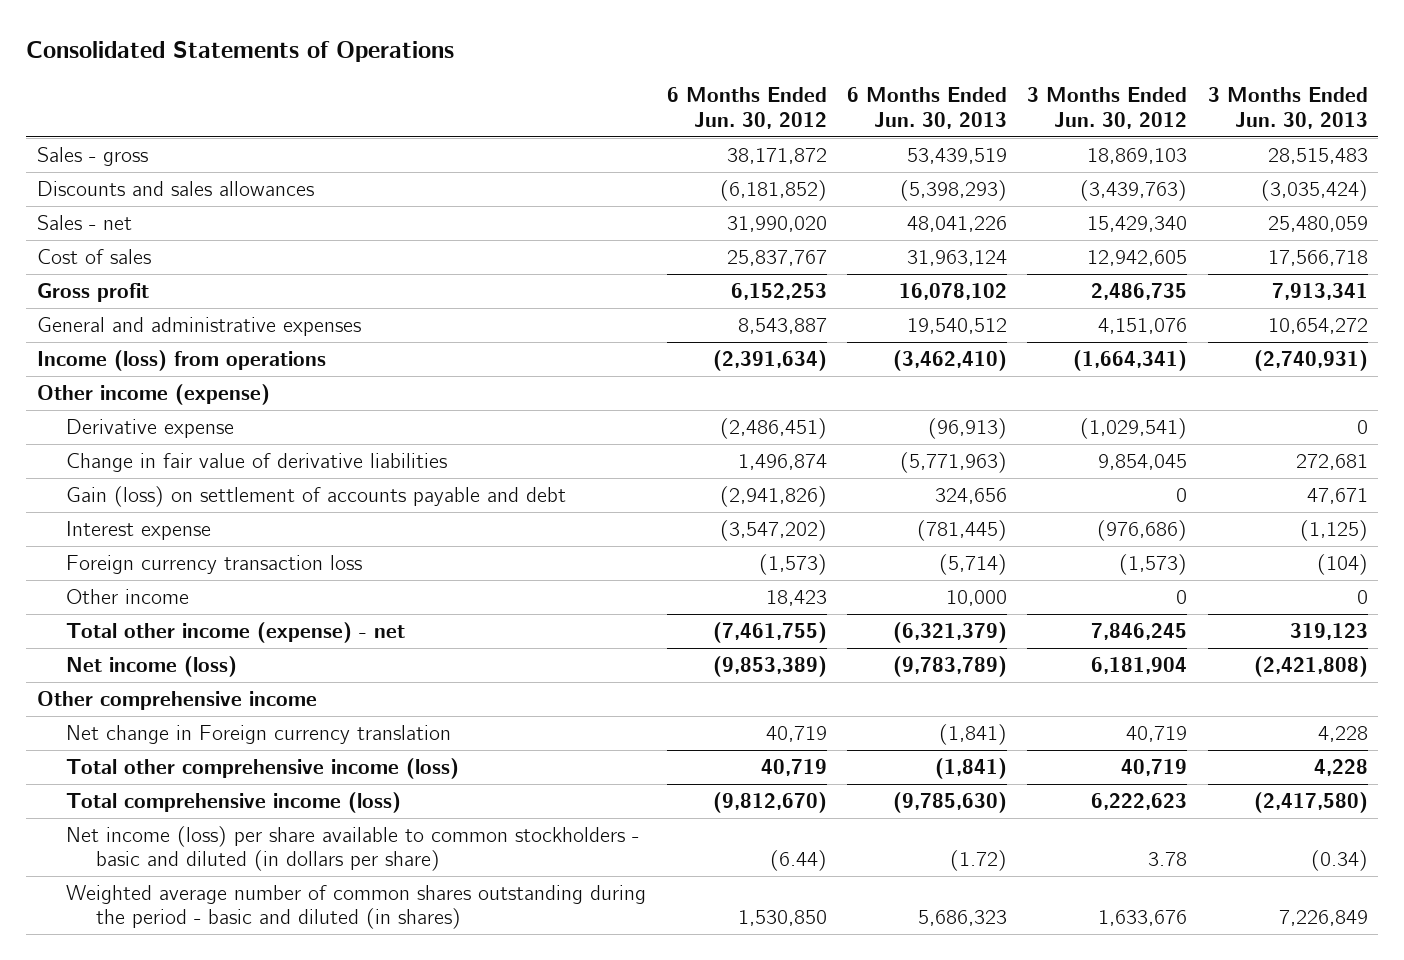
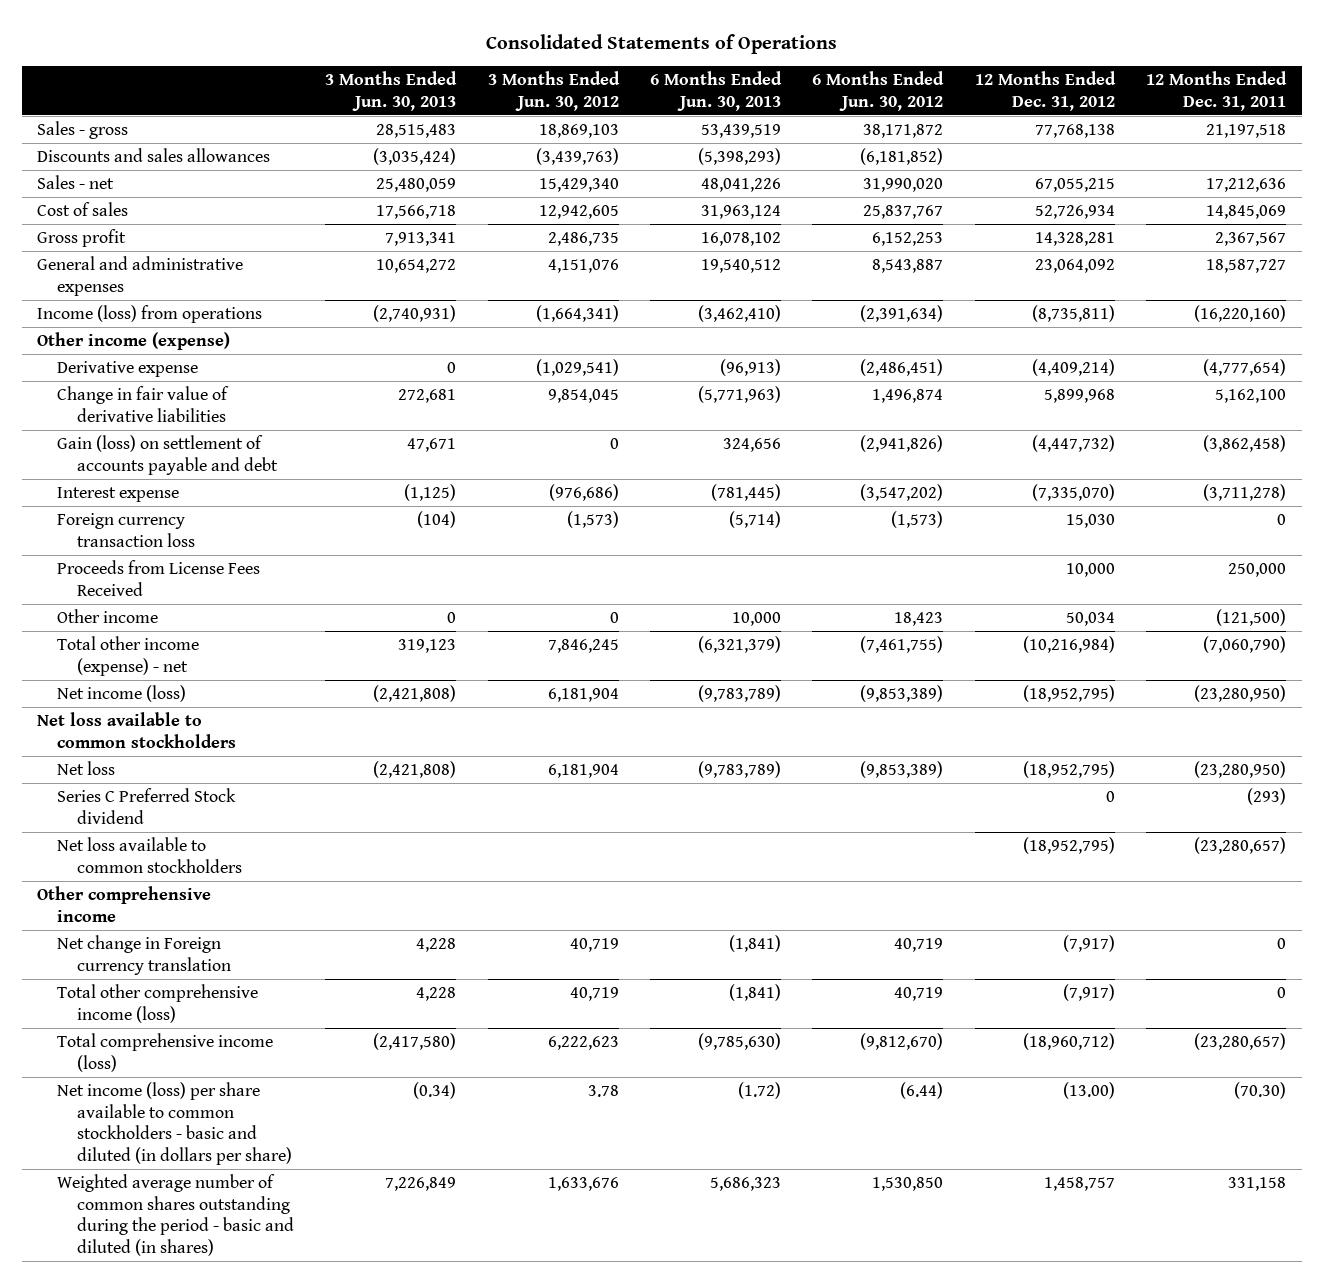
none -> [974,71,1116,112] 12 Months Ended Dec. 31, 2012
none -> [1145,71,1287,112] 12 Months Ended Dec. 31, 2011
none -> [57,559,261,596] Proceeds from License Fees Received
none -> [37,711,237,748] Net loss available to common stockholders
none -> [57,760,116,775] Net loss
none -> [57,787,237,824] Series C Preferred Stock dividend
none -> [57,836,243,873] Net loss available to common stockholders

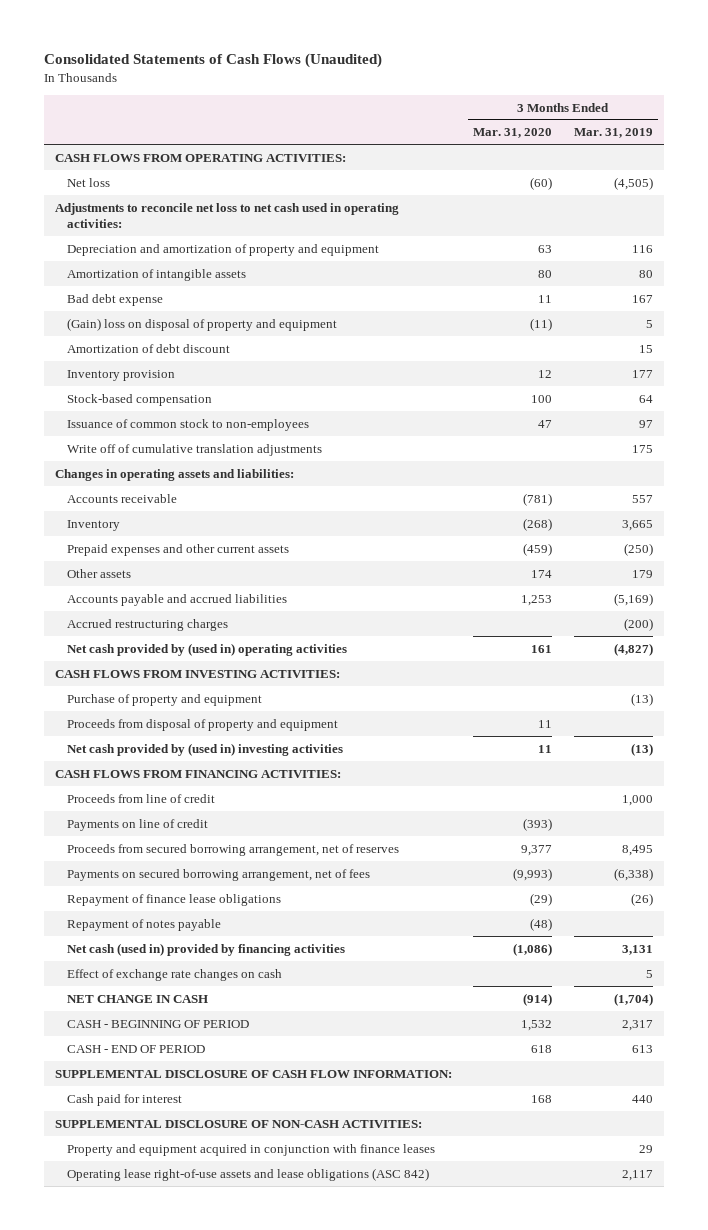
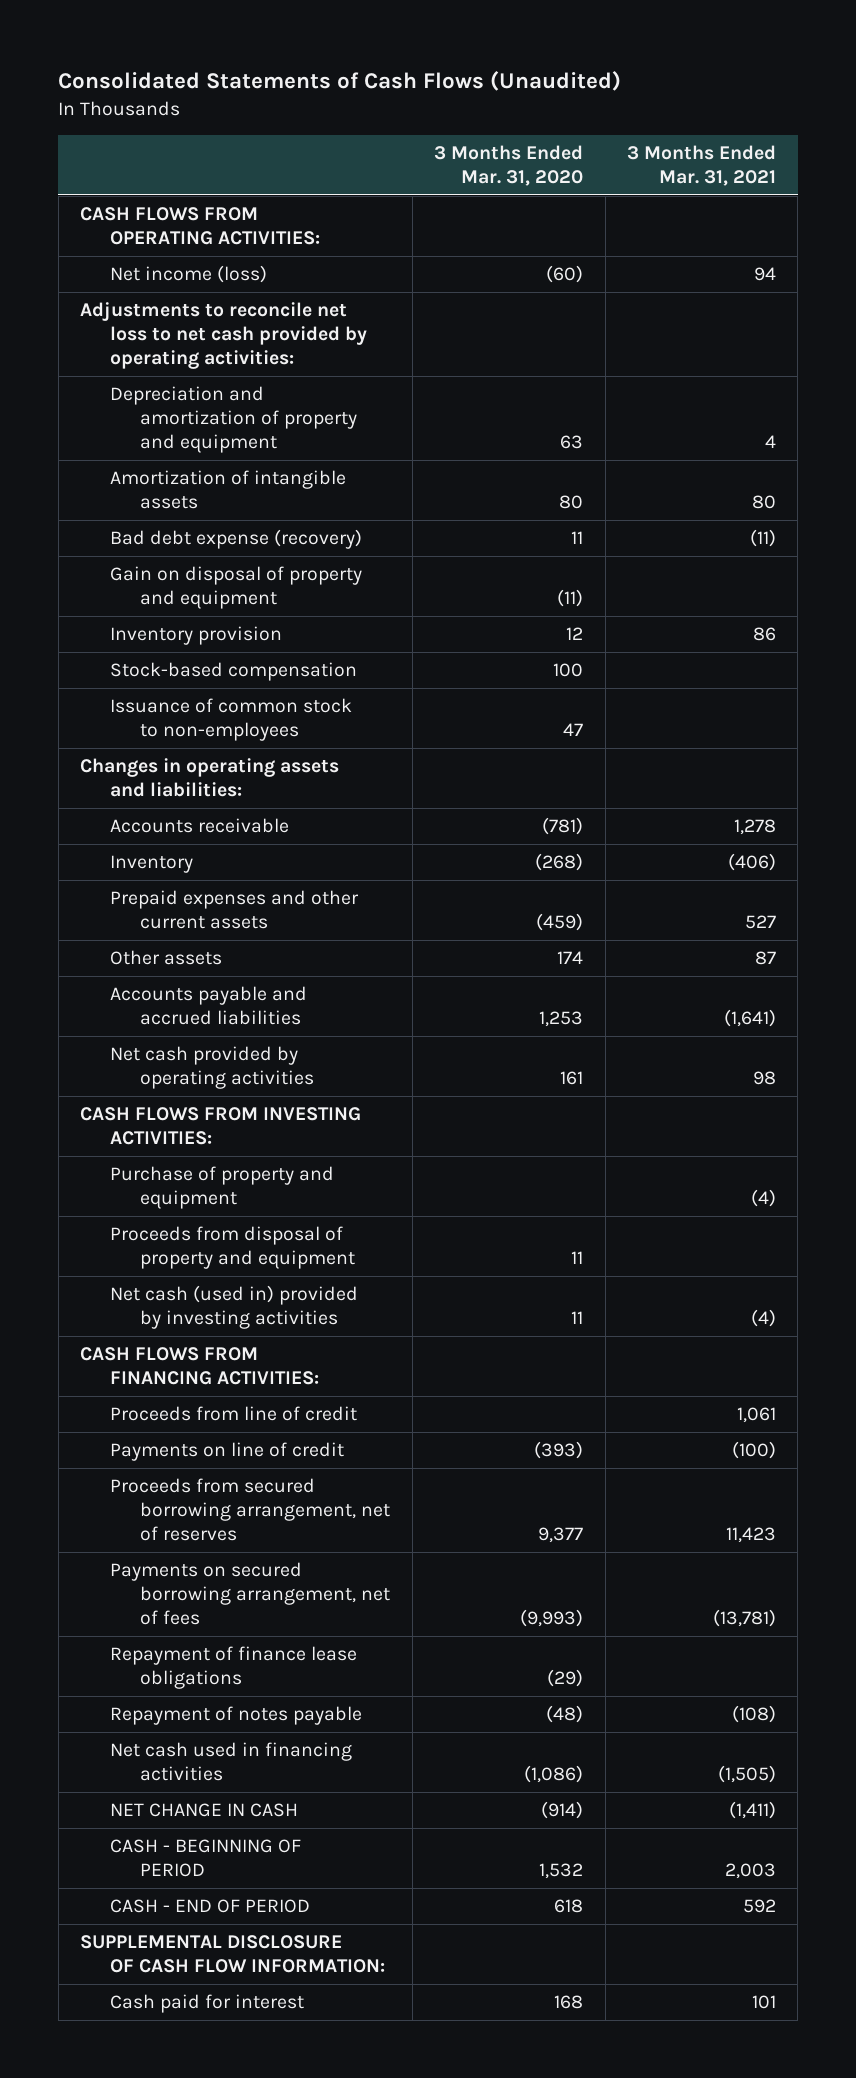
[573,128,653,139] Mar. 31, 2019 -> none
none -> [626,144,776,186] 3 Months Ended Mar. 31, 2021
[67,177,111,187] Net loss -> [110,265,268,284] Net income (loss)
[54,202,399,228] Adjustments to reconcile net loss to net cash used in operating activities: -> [79,302,368,369] Adjustments to reconcile net loss to net cash provided by operating activities:
[67,343,231,353] Amortization of debt discount -> none
[67,293,164,306] Bad debt expense -> [110,529,363,550] Bad debt expense (recovery)
[67,317,338,331] (Gain) loss on disposal of property and equipment -> [110,566,363,609] Gain on disposal of property and equipment
[67,443,323,456] Write off of cumulative translation adjustments -> none
[67,618,229,631] Accrued restructuring charges -> none
[67,642,348,656] Net cash provided by (used in) operating activities -> [110,1046,315,1089] Net cash provided by operating activities
[67,742,344,756] Net cash provided by (used in) investing activities -> [110,1285,359,1329] Net cash (used in) provided by investing activities
[67,968,283,981] Effect of exchange rate changes on cash -> none
[67,942,346,956] Net cash (used in) provided by financing activities -> [110,1742,353,1781] Net cash used in financing activities
[54,1119,422,1128] SUPPLEMENTAL DISCLOSURE OF NON-CASH ACTIVITIES: -> none
[67,1143,436,1156] Property and equipment acquired in conjunction with finance leases -> none
[67,1167,430,1181] Operating lease right-of-use assets and lease obligations (ASC 842) -> none

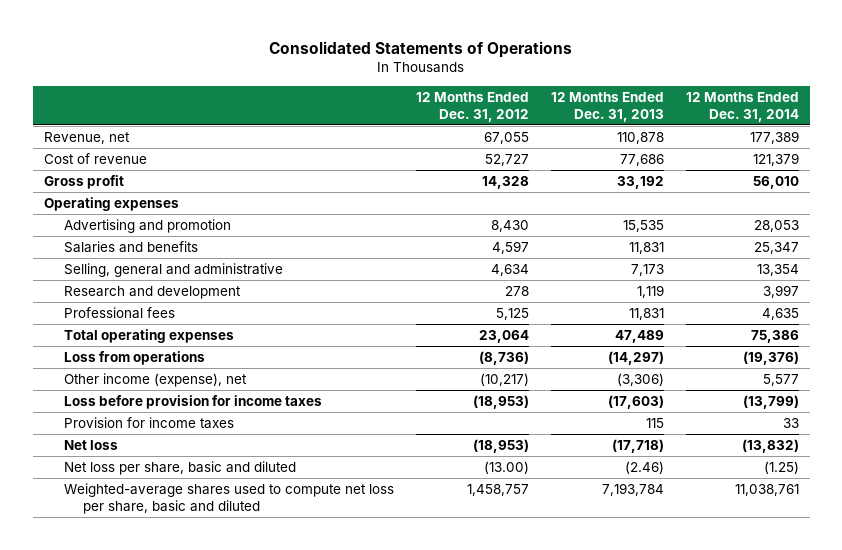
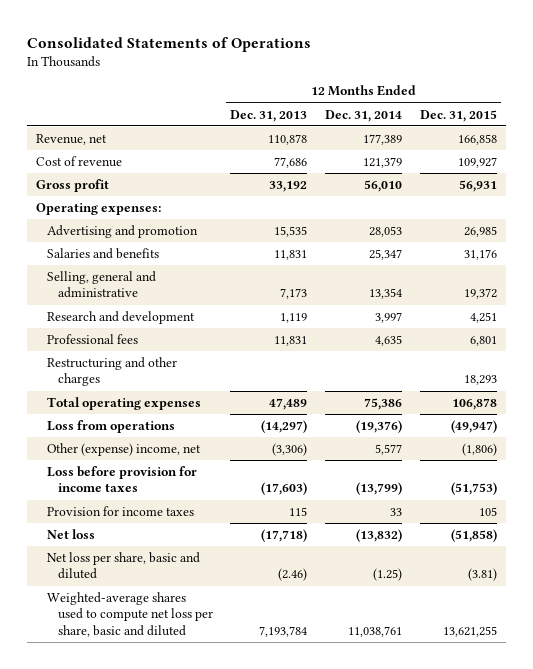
[415,91,529,122] 12 Months Ended Dec. 31, 2012 -> none
none -> [419,109,497,122] Dec. 31, 2015
[43,196,179,211] Operating expenses -> [36,202,162,215] Operating expenses:
none -> [46,356,177,387] Restructuring and other charges
[63,372,247,387] Other income (expense), net -> [46,442,201,456] Other (expense) income, net

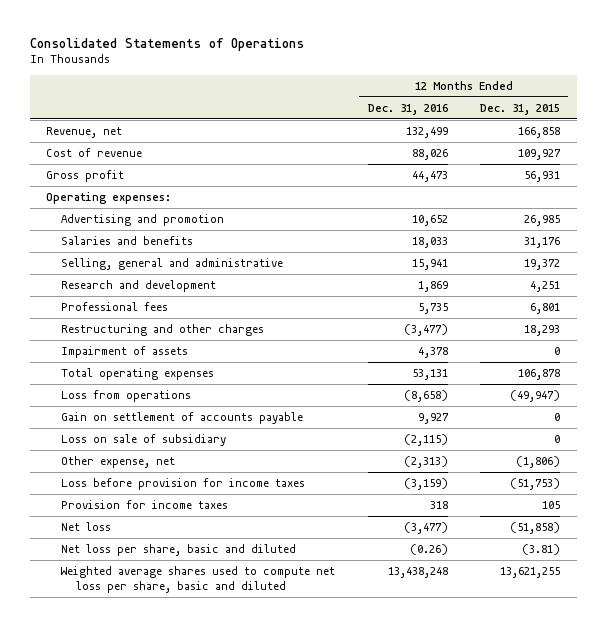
[230,109,308,122] Dec. 31, 2013 -> none
[325,109,403,122] Dec. 31, 2014 -> none
none -> [367,103,448,115] Dec. 31, 2016
none -> [61,345,189,358] Impairment of assets
none -> [61,411,304,424] Gain on settlement of accounts payable
none -> [61,433,227,446] Loss on sale of subsidiary
[46,442,201,456] Other (expense) income, net -> [61,455,176,468] Other expense, net
[46,591,213,637] Weighted-average shares used to compute net loss per share, basic and diluted -> [61,565,336,593] Weighted average shares used to compute net loss per share, basic and diluted

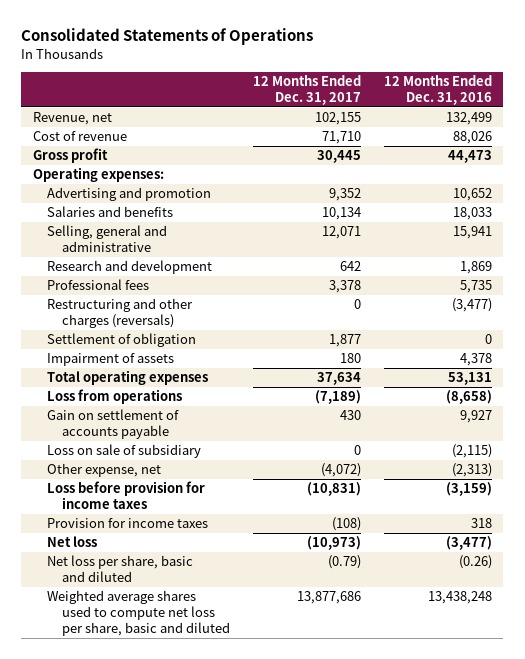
[480,103,561,115] Dec. 31, 2015 -> none
none -> [252,74,361,105] 12 Months Ended Dec. 31, 2017
[61,323,265,336] Restructuring and other charges -> [47,298,194,329] Restructuring and other charges (reversals)
none -> [47,333,197,348] Settlement of obligation

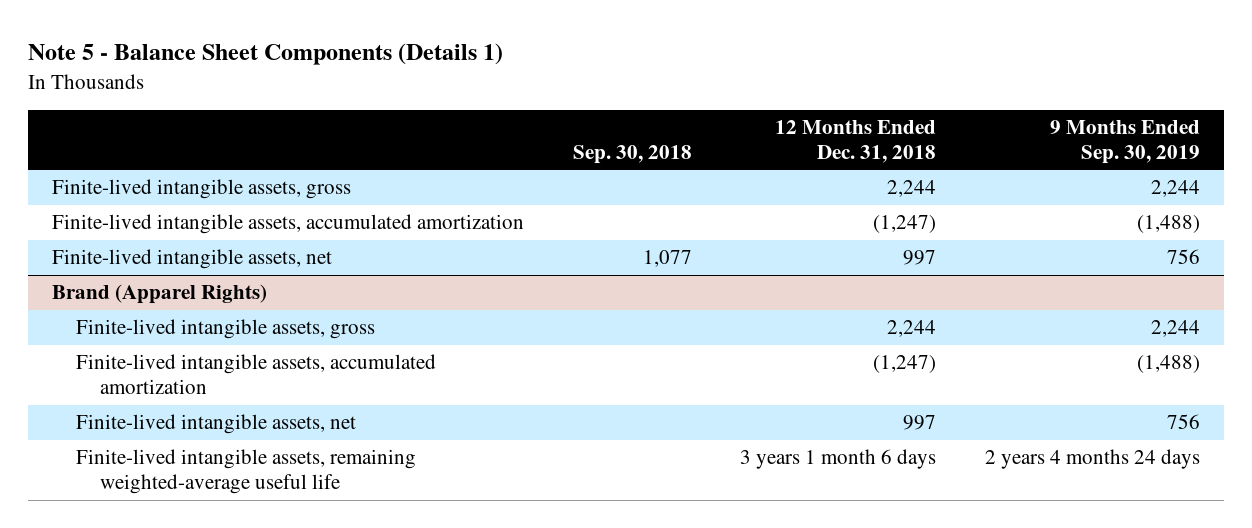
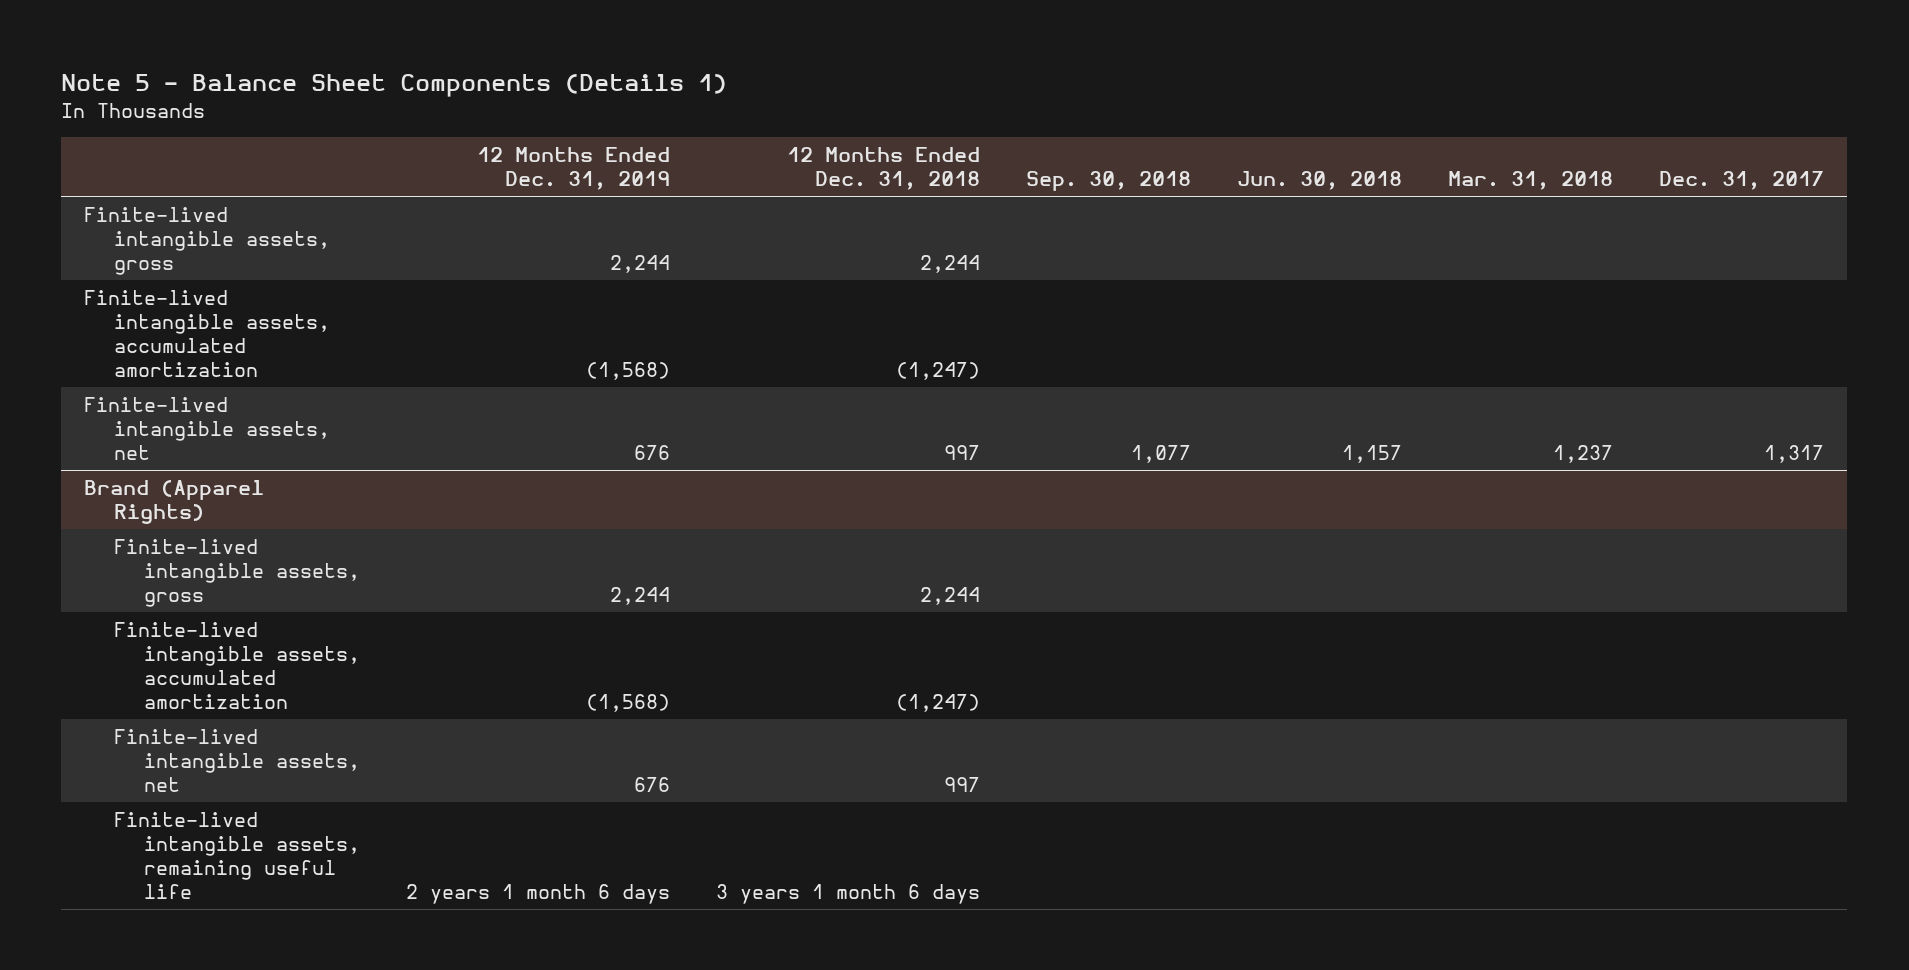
[1049,119,1200,164] 9 Months Ended Sep. 30, 2019 -> none
none -> [476,146,670,191] 12 Months Ended Dec. 31, 2019
none -> [1237,171,1403,191] Jun. 30, 2018
none -> [1448,171,1614,191] Mar. 31, 2018
none -> [1659,171,1825,191] Dec. 31, 2017
[76,449,417,495] Finite-lived intangible assets, remaining weighted-average useful life -> [113,811,360,900] Finite-lived intangible assets, remaining useful life

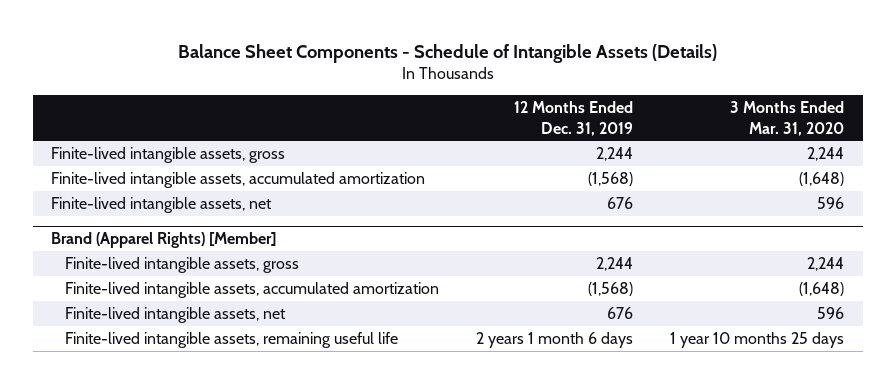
[61,74,728,98] Note 5 - Balance Sheet Components (Details 1) -> [177,43,717,63] Balance Sheet Components - Schedule of Intangible Assets (Details)
[786,146,980,191] 12 Months Ended Dec. 31, 2018 -> none
[1025,171,1191,192] Sep. 30, 2018 -> none
[1237,171,1403,191] Jun. 30, 2018 -> none
[1448,171,1614,191] Mar. 31, 2018 -> none
[1659,171,1825,191] Dec. 31, 2017 -> none
none -> [730,101,845,136] 3 Months Ended Mar. 31, 2020
[84,479,265,524] Brand (Apparel Rights) -> [51,232,277,249] Brand (Apparel Rights) [Member]

